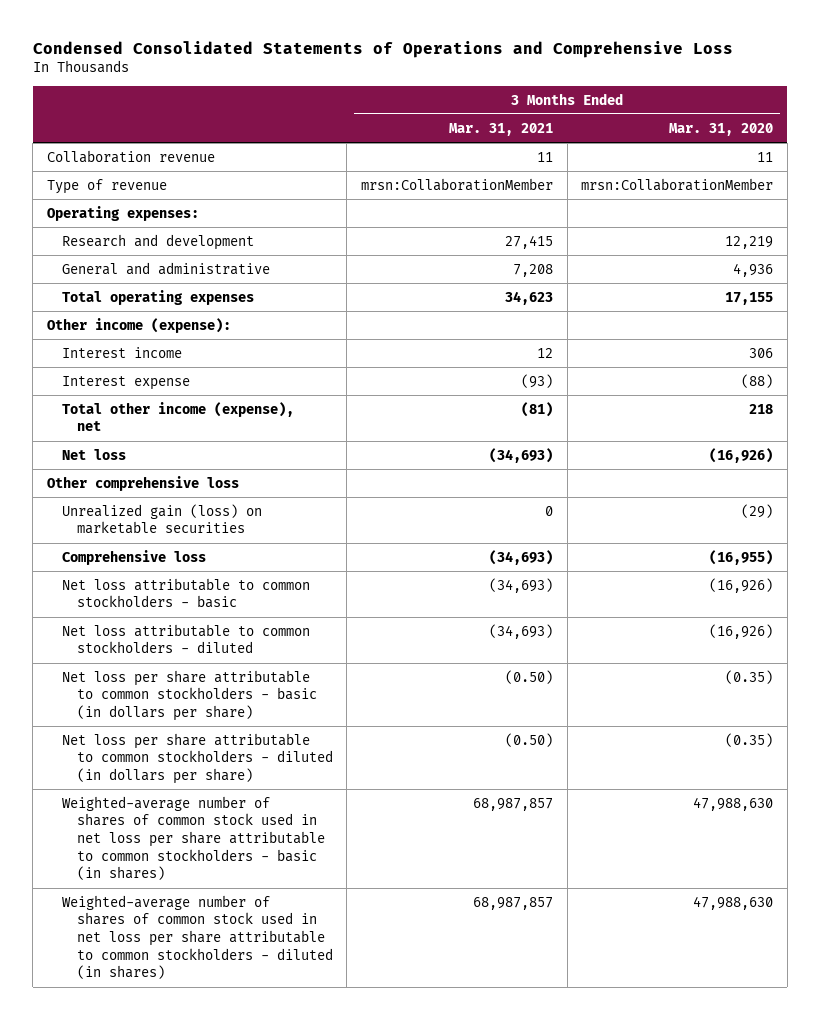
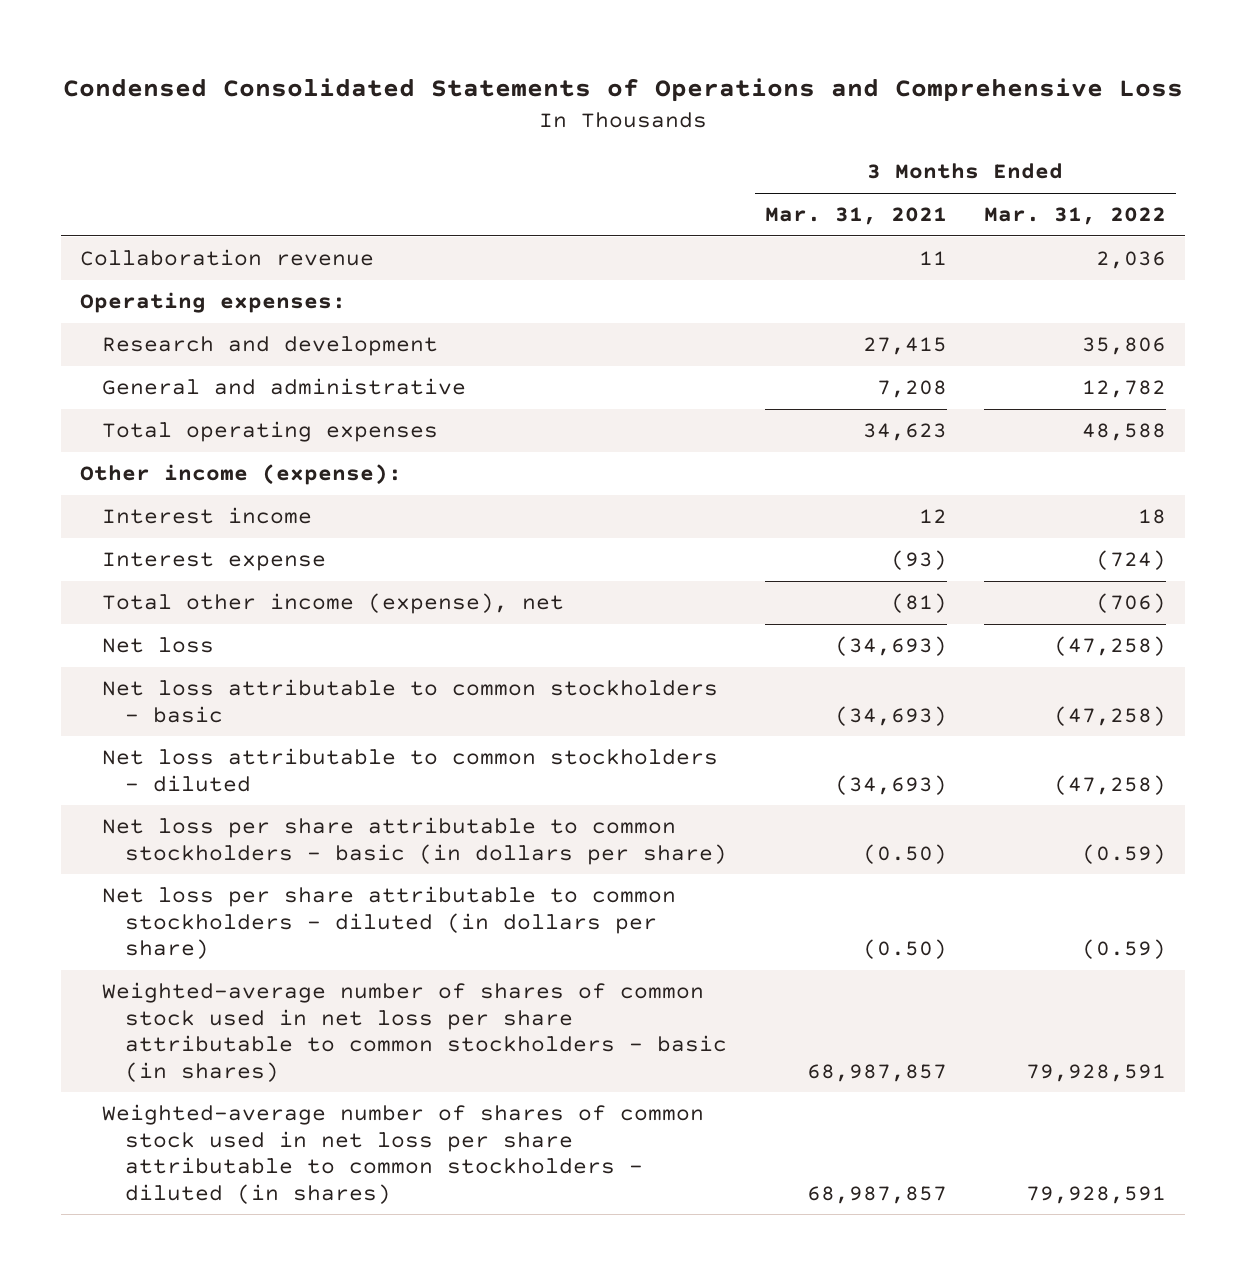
[669,122,774,136] Mar. 31, 2020 -> none
none -> [984,207,1167,226] Mar. 31, 2022
[47,178,168,194] Type of revenue -> none
[47,475,240,491] Other comprehensive loss -> none
[61,503,262,535] Unrealized gain (loss) on marketable securities -> none
[61,549,206,565] Comprehensive loss -> none

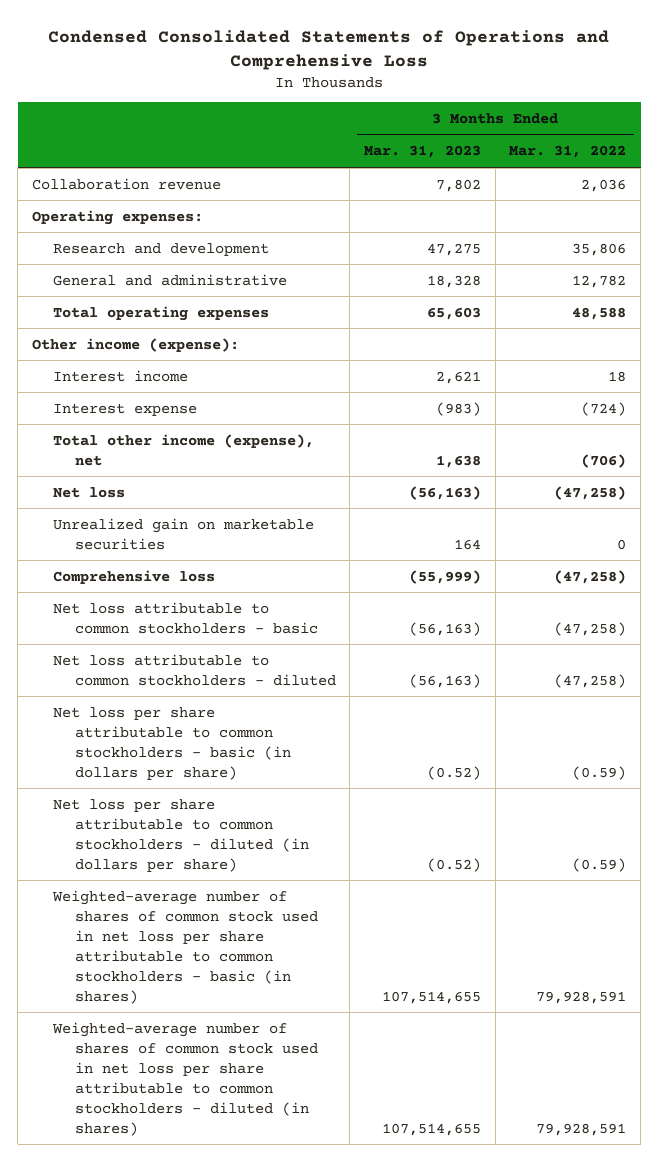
[764,207,947,226] Mar. 31, 2021 -> none
none -> [364,145,482,159] Mar. 31, 2023
none -> [53,517,315,550] Unrealized gain on marketable securities
none -> [53,569,216,584] Comprehensive loss

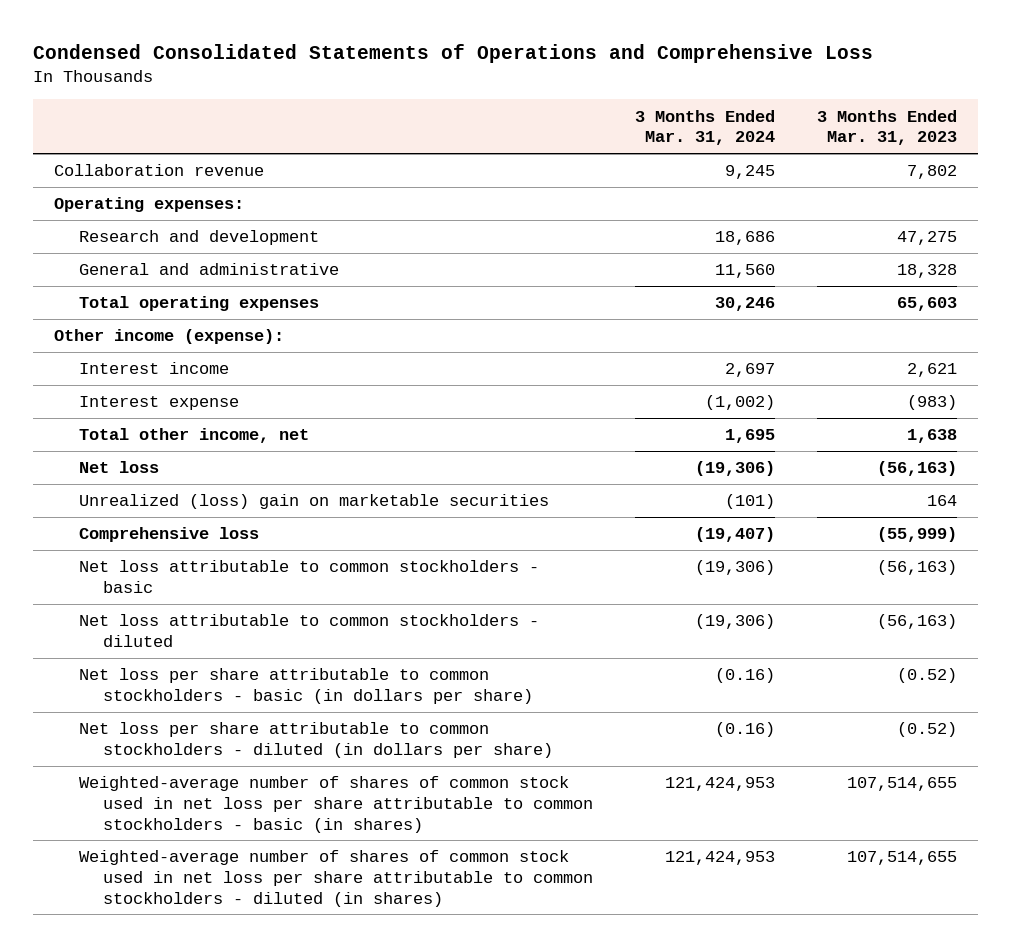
[509,145,627,159] Mar. 31, 2022 -> none
none -> [635,109,776,146] 3 Months Ended Mar. 31, 2024
[53,433,315,466] Total other income (expense), net -> [78,428,309,444] Total other income, net
[53,517,315,550] Unrealized gain on marketable securities -> [78,494,549,510] Unrealized (loss) gain on marketable securities

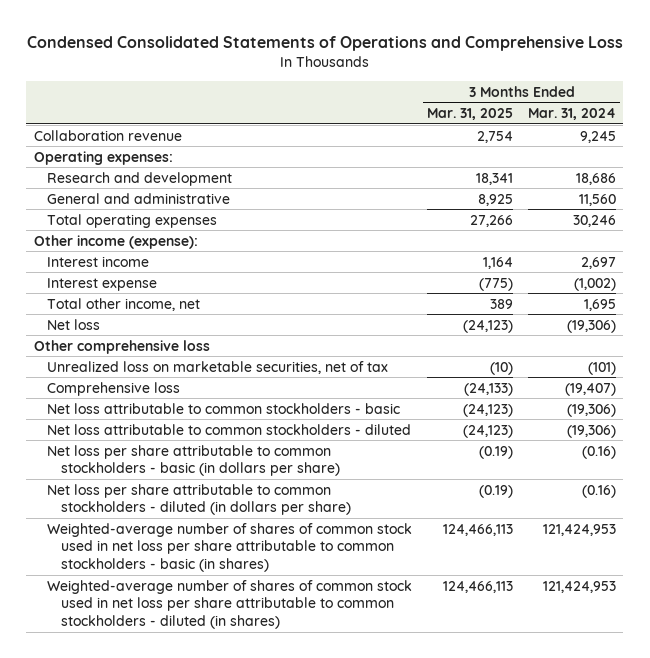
[817,109,958,146] 3 Months Ended Mar. 31, 2023 -> none
none -> [427,108,514,121] Mar. 31, 2025
none -> [33,339,210,354] Other comprehensive loss
[78,494,549,510] Unrealized (loss) gain on marketable securities -> [47,360,389,374] Unrealized loss on marketable securities, net of tax

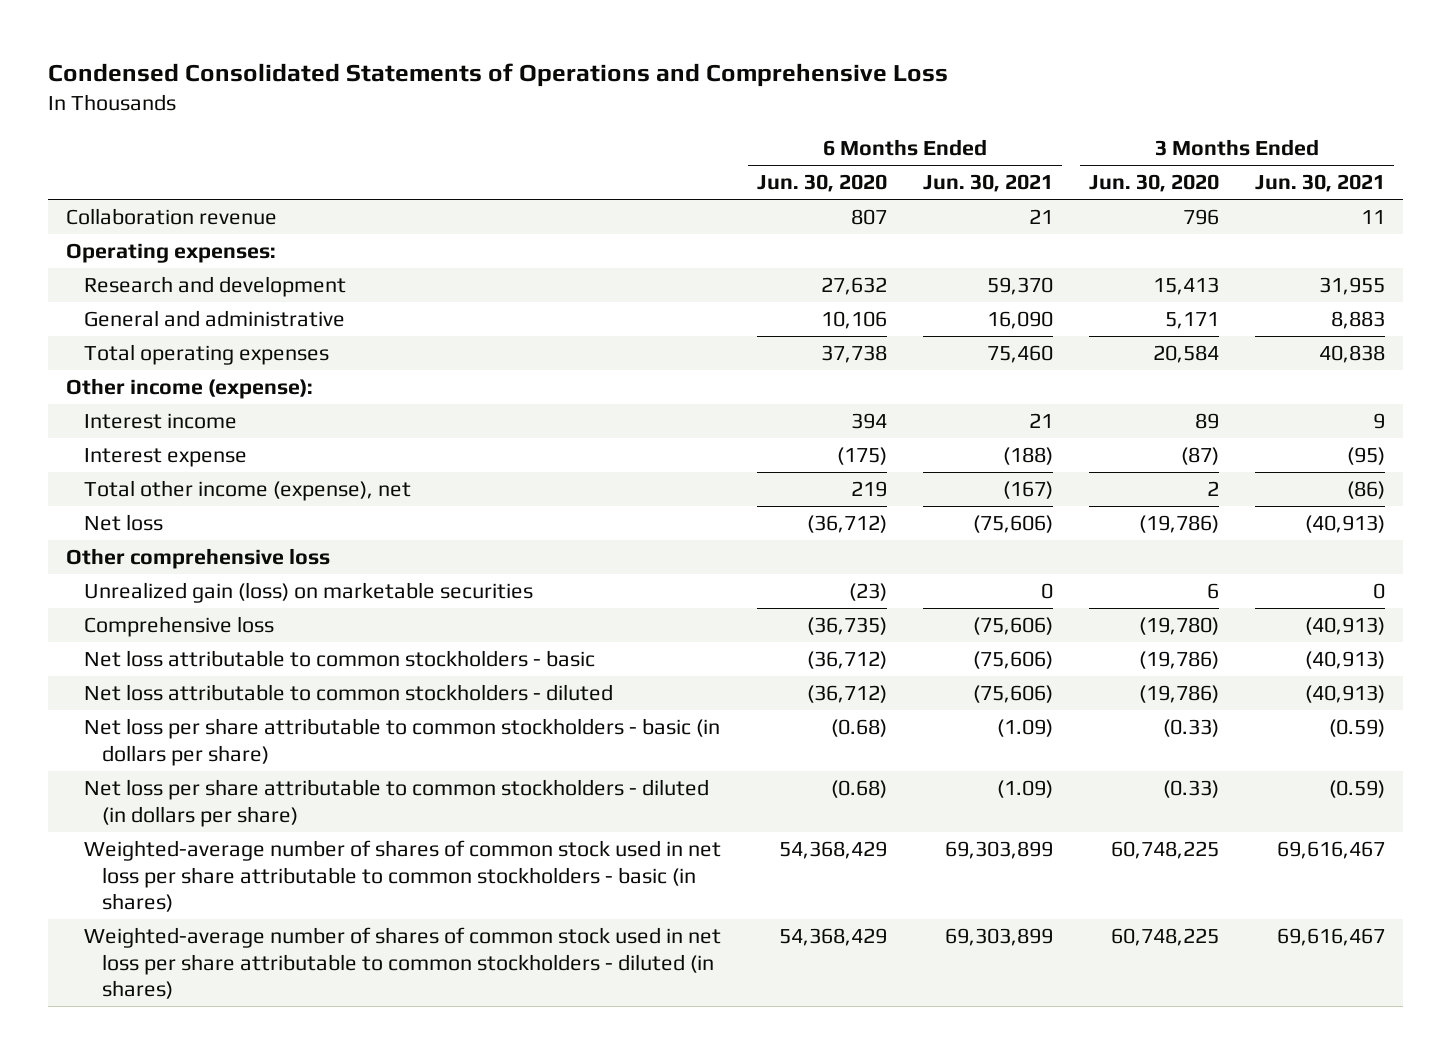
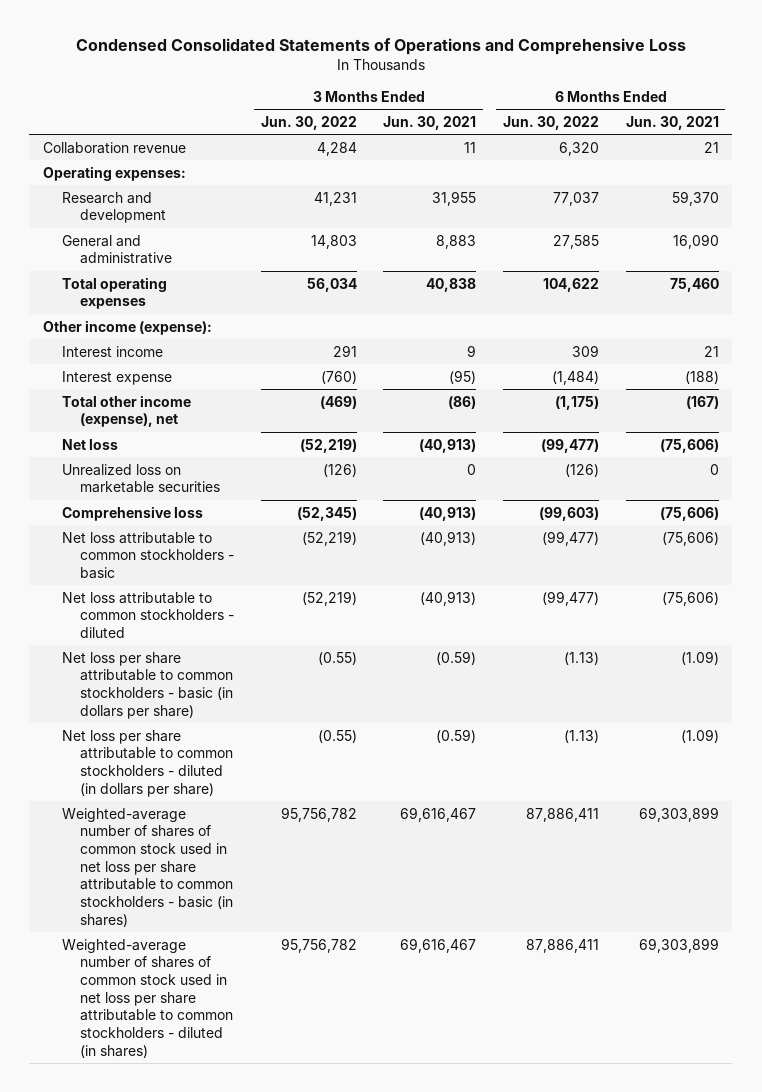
[756,174,887,193] Jun. 30, 2020 -> none
[1088,174,1219,193] Jun. 30, 2020 -> none
none -> [260,115,357,130] Jun. 30, 2022
none -> [503,115,600,130] Jun. 30, 2022
[65,547,330,569] Other comprehensive loss -> none
[84,581,534,603] Unrealized gain (loss) on marketable securities -> [61,463,221,494] Unrealized loss on marketable securities

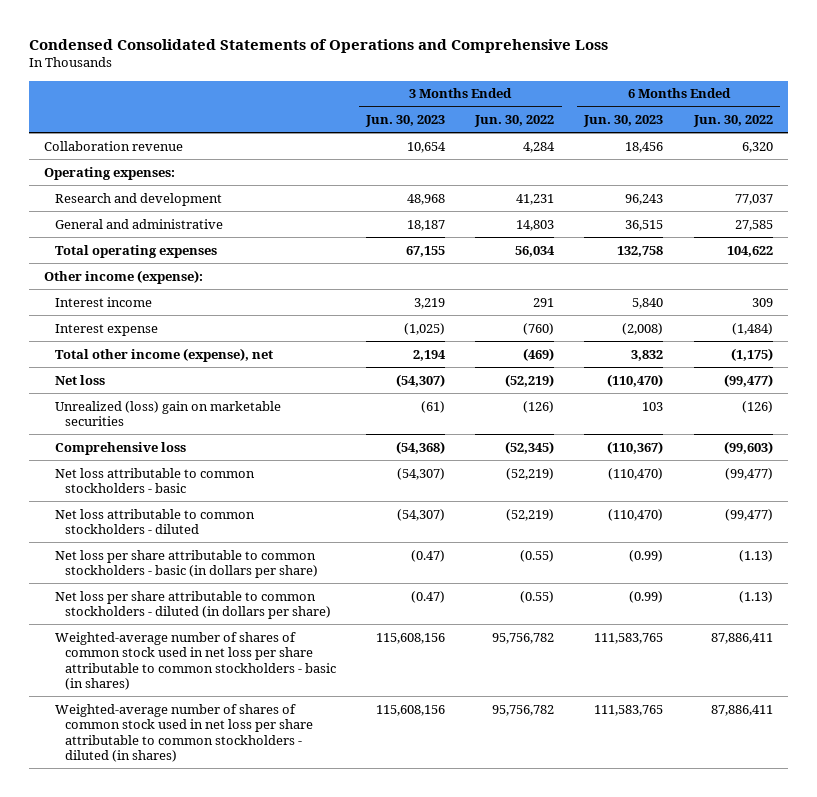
[383,115,477,130] Jun. 30, 2021 -> none
[625,115,719,130] Jun. 30, 2021 -> none
none -> [365,115,446,128] Jun. 30, 2023
none -> [583,115,664,128] Jun. 30, 2023
[61,463,221,494] Unrealized loss on marketable securities -> [54,400,281,427] Unrealized (loss) gain on marketable securities

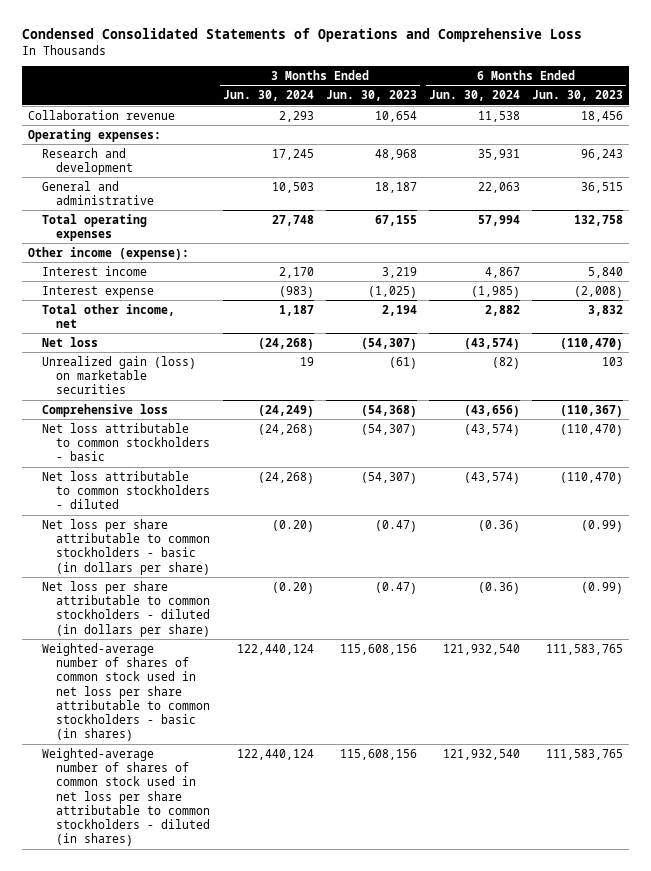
[474,115,555,128] Jun. 30, 2022 -> none
[692,115,773,128] Jun. 30, 2022 -> none
none -> [222,90,314,102] Jun. 30, 2024
none -> [429,90,521,102] Jun. 30, 2024
[54,347,273,362] Total other income (expense), net -> [42,303,176,329] Total other income, net
[54,400,281,427] Unrealized (loss) gain on marketable securities -> [42,355,197,395] Unrealized gain (loss) on marketable securities

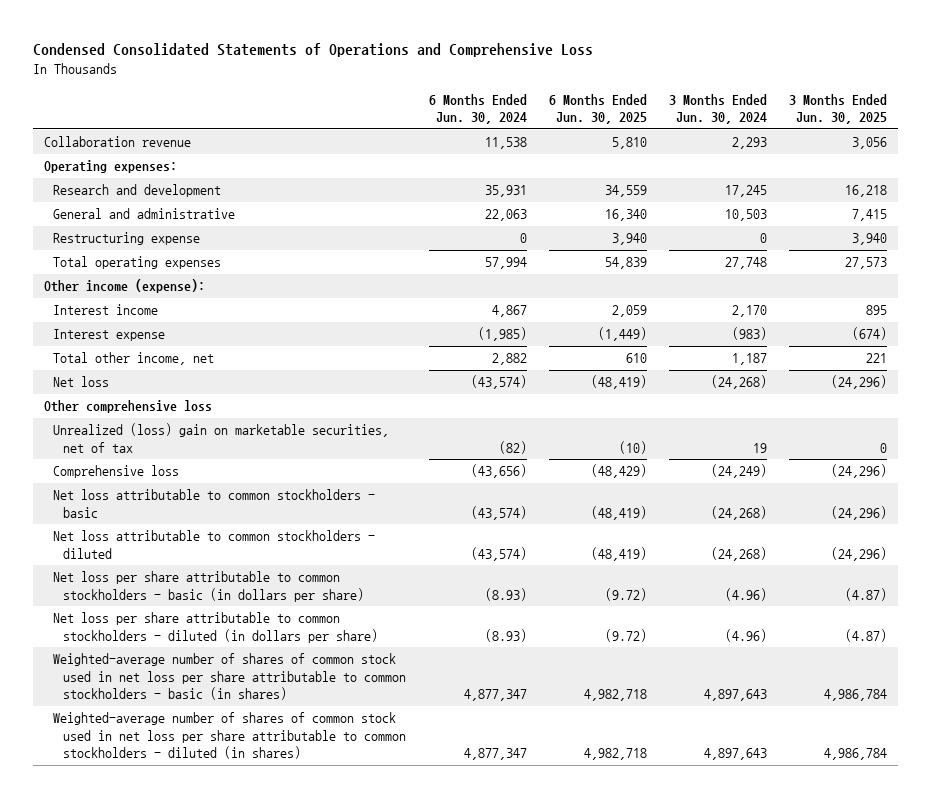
[325,90,417,102] Jun. 30, 2023 -> none
[532,90,624,102] Jun. 30, 2023 -> none
none -> [548,93,647,125] 6 Months Ended Jun. 30, 2025
none -> [789,93,888,125] 3 Months Ended Jun. 30, 2025
none -> [53,232,201,246] Restructuring expense
none -> [43,400,212,414] Other comprehensive loss
[42,355,197,395] Unrealized gain (loss) on marketable securities -> [53,423,390,453] Unrealized (loss) gain on marketable securities, net of tax
[271,519,314,532] (0.20) -> [724,587,767,601] (4.96)
[478,519,521,532] (0.36) -> [484,587,527,601] (8.93)
[271,581,314,594] (0.20) -> [724,628,767,642] (4.96)
[478,581,521,594] (0.36) -> [484,628,527,642] (8.93)
[236,643,314,655] 122,440,124 -> [703,689,767,702] 4,897,643
[443,643,521,655] 121,932,540 -> [463,689,527,702] 4,877,347
[236,748,314,760] 122,440,124 -> [703,748,767,761] 4,897,643
[443,748,521,760] 121,932,540 -> [463,748,527,761] 4,877,347

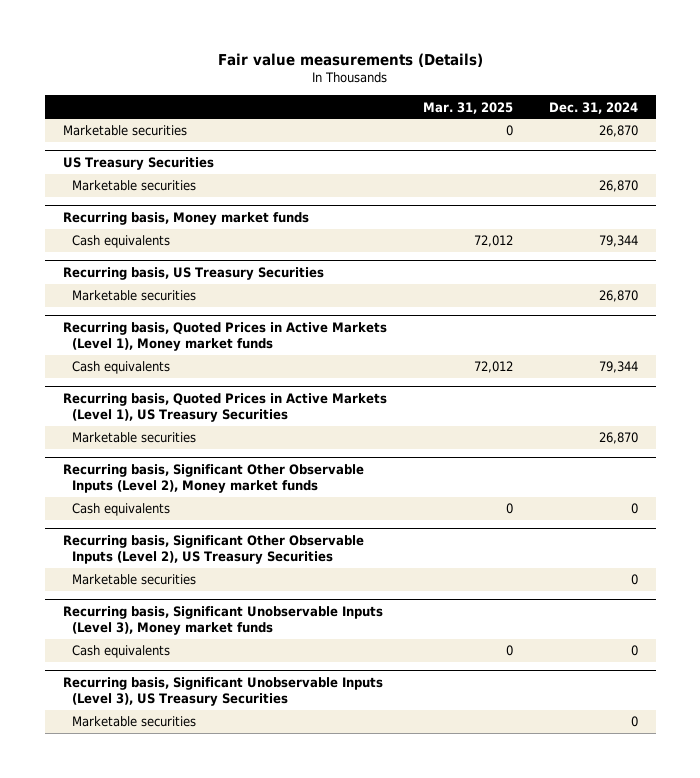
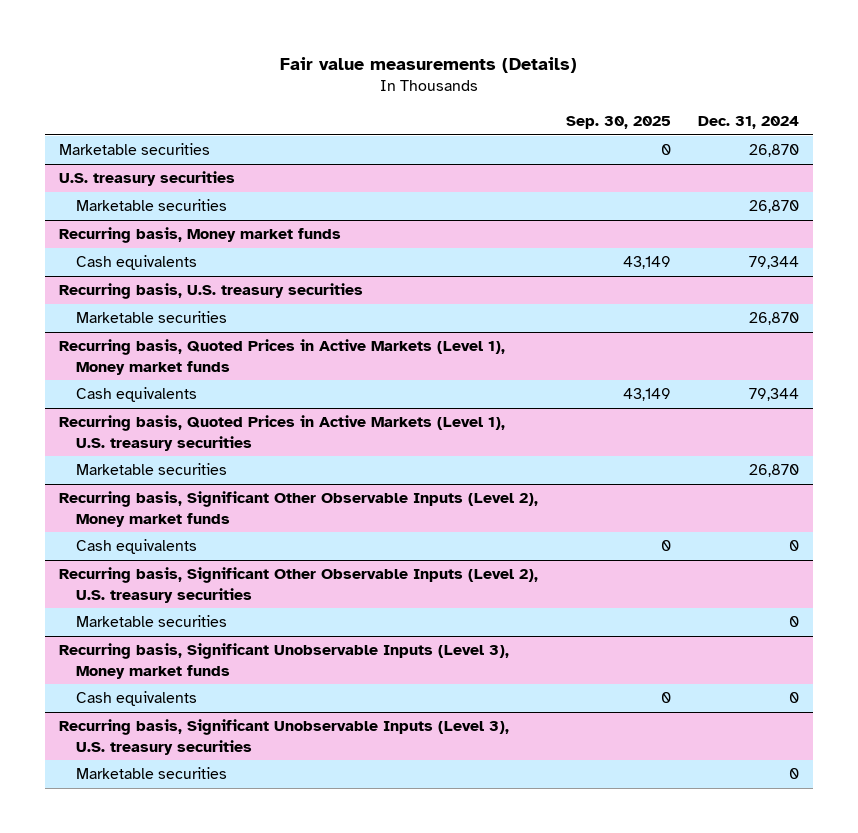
[422,101,513,114] Mar. 31, 2025 -> none
none -> [565,116,671,130] Sep. 30, 2025
[62,156,214,170] US Treasury Securities -> [59,171,236,187] U.S. treasury securities
[62,266,324,280] Recurring basis, US Treasury Securities -> [59,283,364,300] Recurring basis, U.S. treasury securities
[62,392,387,423] Recurring basis, Quoted Prices in Active Markets (Level 1), US Treasury Securities -> [59,415,506,451] Recurring basis, Quoted Prices in Active Markets (Level 1), U.S. treasury securities
[62,534,364,565] Recurring basis, Significant Other Observable Inputs (Level 2), US Treasury Securities -> [59,567,539,603] Recurring basis, Significant Other Observable Inputs (Level 2), U.S. treasury securities
[62,676,383,707] Recurring basis, Significant Unobservable Inputs (Level 3), US Treasury Securities -> [59,719,510,755] Recurring basis, Significant Unobservable Inputs (Level 3), U.S. treasury securities

